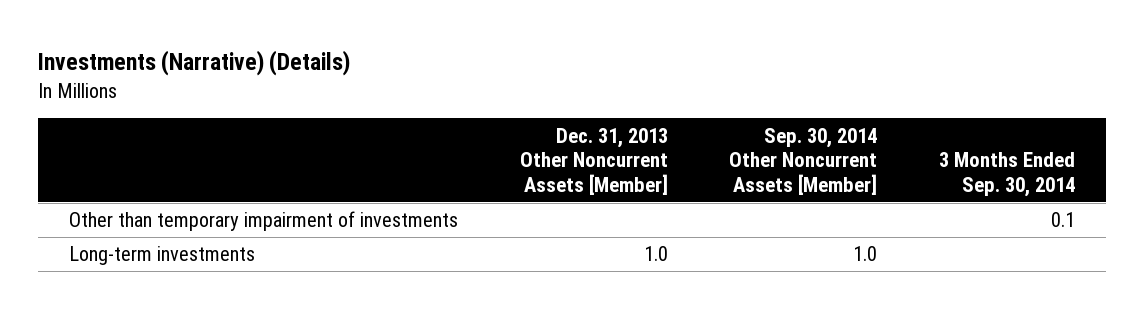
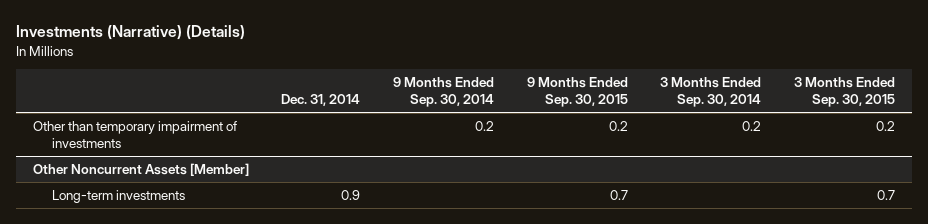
[519,127,668,195] Dec. 31, 2013 Other Noncurrent Assets [Member] -> none
[729,127,878,195] Sep. 30, 2014 Other Noncurrent Assets [Member] -> none
none -> [281,93,361,106] Dec. 31, 2014
none -> [392,77,494,107] 9 Months Ended Sep. 30, 2014
none -> [526,77,628,107] 9 Months Ended Sep. 30, 2015
none -> [794,77,896,107] 3 Months Ended Sep. 30, 2015
[68,246,255,266] Long-term investments -> none
[1051,212,1076,228] 0.1 -> [742,121,762,132] 0.2
none -> [32,163,249,177] Other Noncurrent Assets [Member]
none -> [52,190,186,204] Long-term investments

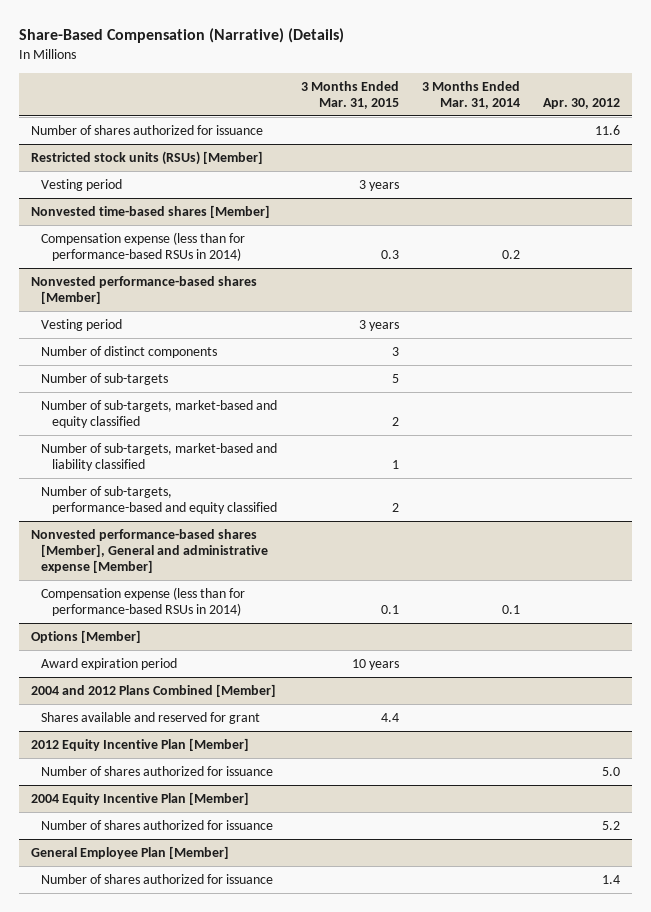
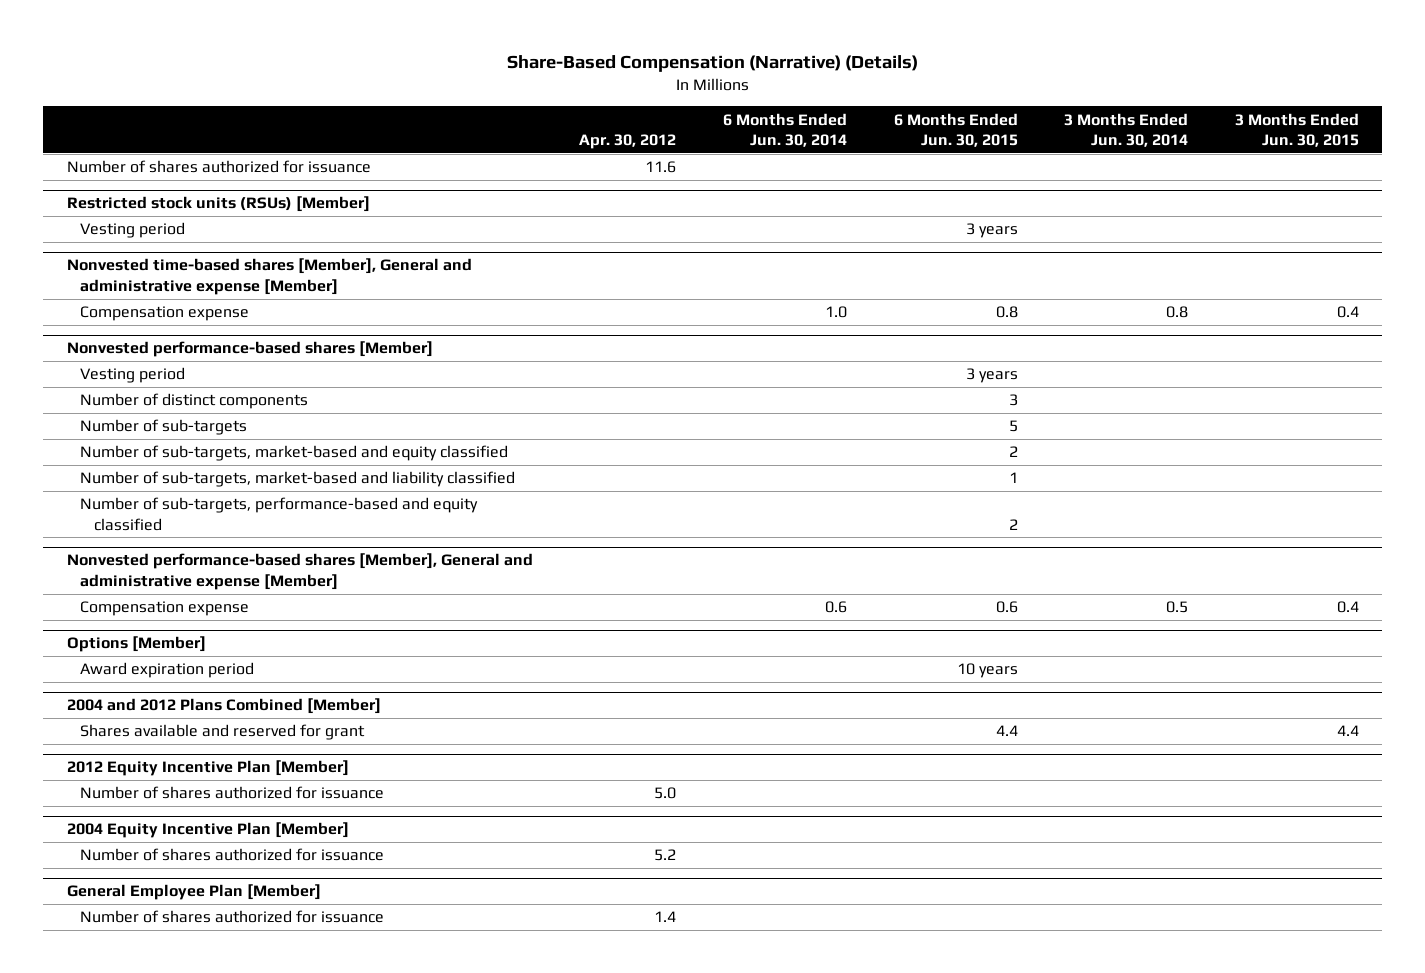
[300,80,399,109] 3 Months Ended Mar. 31, 2015 -> none
[421,80,520,109] 3 Months Ended Mar. 31, 2014 -> none
none -> [722,112,847,148] 6 Months Ended Jun. 30, 2014
none -> [893,112,1018,148] 6 Months Ended Jun. 30, 2015
none -> [1064,112,1189,148] 3 Months Ended Jun. 30, 2014
none -> [1234,112,1359,148] 3 Months Ended Jun. 30, 2015
[30,204,270,218] Nonvested time-based shares [Member] -> [66,258,472,296] Nonvested time-based shares [Member], General and administrative expense [Member]
[41,231,246,262] Compensation expense (less than for performance-based RSUs in 2014) -> [80,306,250,322] Compensation expense
[41,586,246,617] Compensation expense (less than for performance-based RSUs in 2014) -> [80,601,250,617] Compensation expense

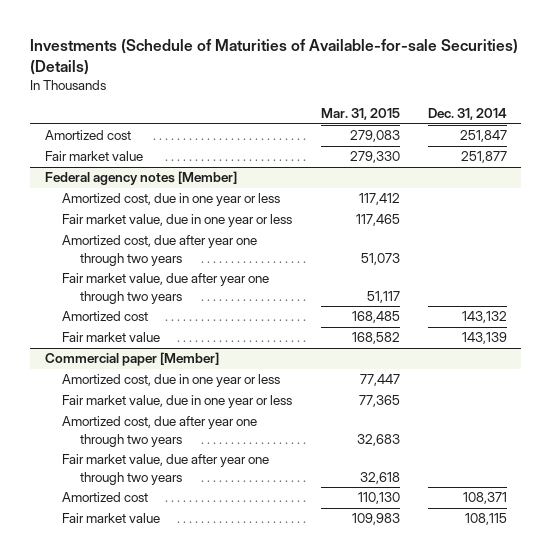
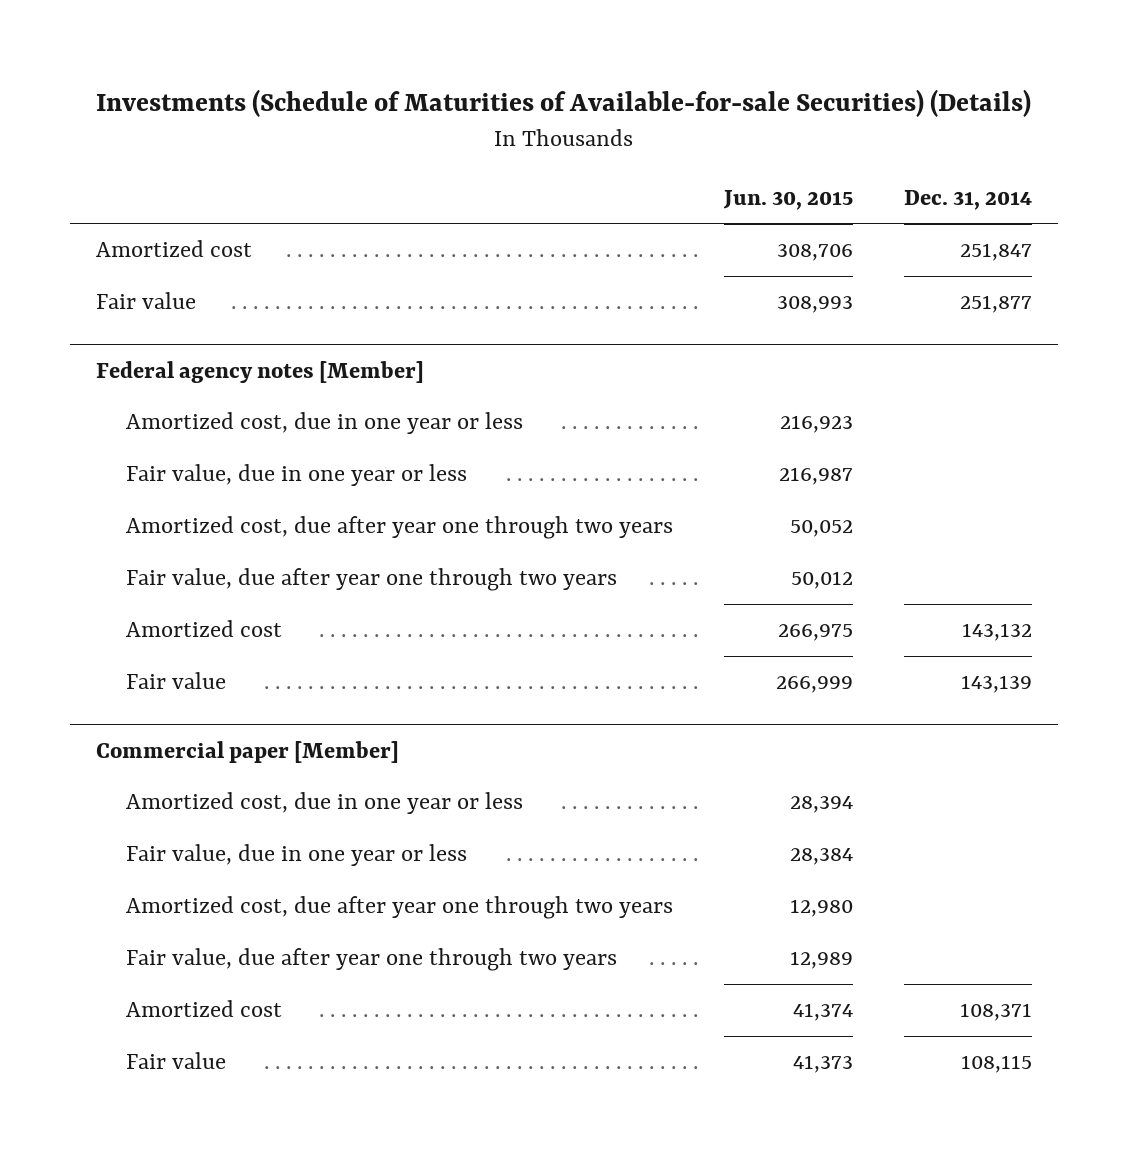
[320,108,400,121] Mar. 31, 2015 -> none
none -> [722,189,853,210] Jun. 30, 2015
[44,151,143,162] Fair market value -> [95,292,196,310] Fair value
[62,214,293,228] Fair market value, due in one year or less -> [125,464,467,487] Fair value, due in one year or less
[62,273,270,304] Fair market value, due after year one through two years -> [125,568,617,592] Fair value, due after year one through two years
[62,332,161,343] Fair market value -> [125,672,226,690] Fair value
[62,395,293,409] Fair market value, due in one year or less -> [125,844,467,867] Fair value, due in one year or less
[62,454,270,485] Fair market value, due after year one through two years -> [125,948,617,972] Fair value, due after year one through two years
[62,513,161,524] Fair market value -> [125,1052,226,1070] Fair value

